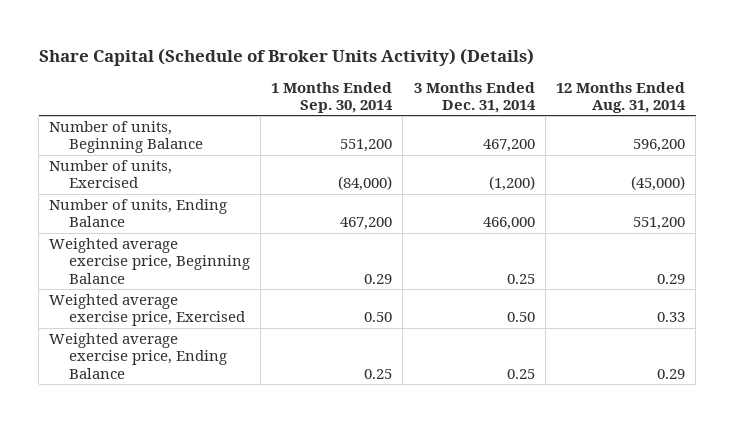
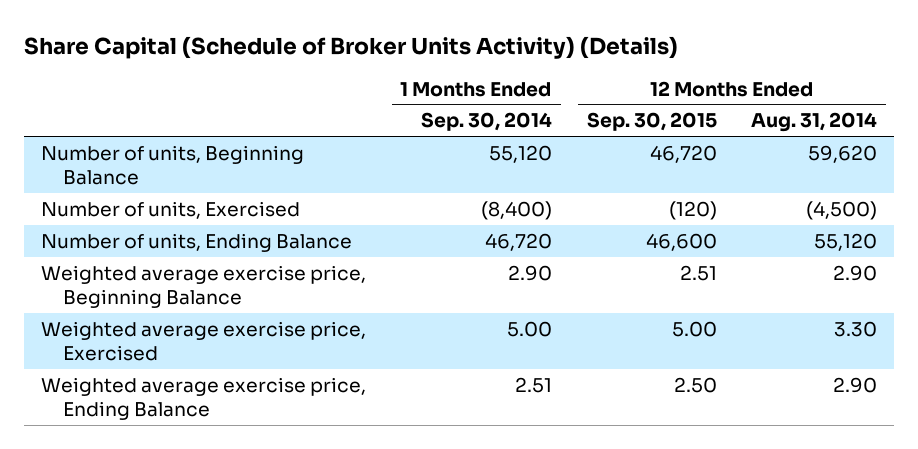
[413,81,536,113] 3 Months Ended Dec. 31, 2014 -> none
none -> [586,112,717,132] Sep. 30, 2015
[340,139,393,153] 551,200 -> [488,144,552,163] 55,120
[633,139,686,153] 596,200 -> [808,144,878,163] 59,620
[338,176,393,192] (84,000) -> [480,200,552,220] (8,400)
[631,176,686,192] (45,000) -> [806,200,878,220] (4,500)
[340,217,393,231] 467,200 -> [484,232,552,251] 46,720
[633,217,686,231] 551,200 -> [814,232,878,251] 55,120
[364,273,393,284] 0.29 -> [507,264,552,281] 2.90
[657,273,686,284] 0.29 -> [833,264,878,281] 2.90
[364,312,393,323] 0.50 -> [506,320,552,337] 5.00
[657,312,686,323] 0.33 -> [834,320,878,337] 3.30
[364,368,393,379] 0.25 -> [514,376,552,393] 2.51
[657,368,686,379] 0.29 -> [833,376,878,393] 2.90

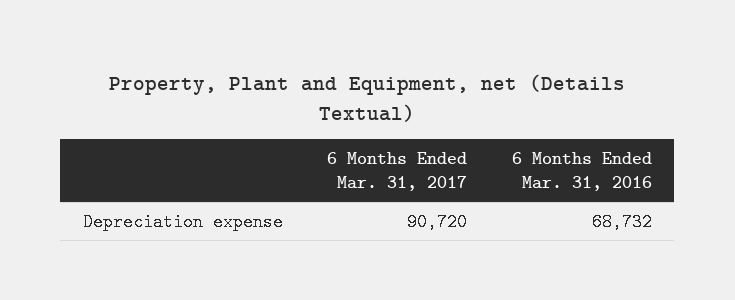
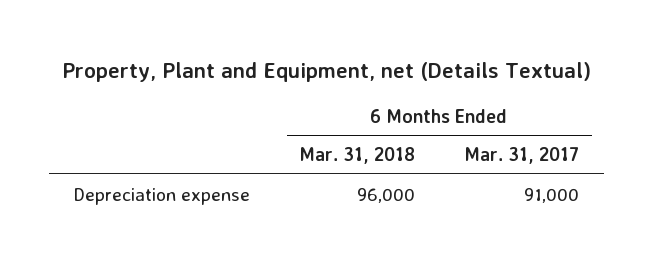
[511,151,652,192] 6 Months Ended Mar. 31, 2016 -> none
none -> [299,147,416,165] Mar. 31, 2018
[407,212,468,231] 90,720 -> [524,187,580,203] 91,000

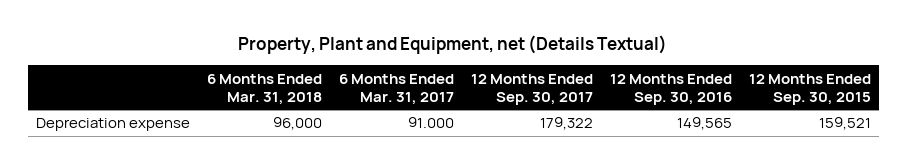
none -> [470,73,593,105] 12 Months Ended Sep. 30, 2017
none -> [609,73,732,105] 12 Months Ended Sep. 30, 2016
none -> [748,73,871,105] 12 Months Ended Sep. 30, 2015
[524,187,580,203] 91,000 -> [407,117,454,129] 91.000

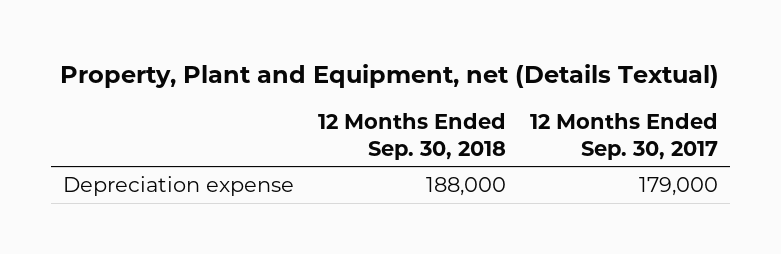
[206,73,322,105] 6 Months Ended Mar. 31, 2018 -> none
[338,73,454,105] 6 Months Ended Mar. 31, 2017 -> none
[609,73,732,105] 12 Months Ended Sep. 30, 2016 -> none
[748,73,871,105] 12 Months Ended Sep. 30, 2015 -> none
none -> [317,112,506,160] 12 Months Ended Sep. 30, 2018
[539,117,593,131] 179,322 -> [638,177,718,197] 179,000

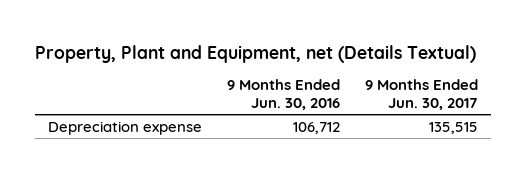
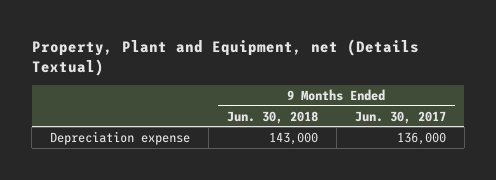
[227,79,341,111] 9 Months Ended Jun. 30, 2016 -> none
none -> [226,110,318,124] Jun. 30, 2018
[429,121,479,134] 135,515 -> [396,131,446,145] 136,000

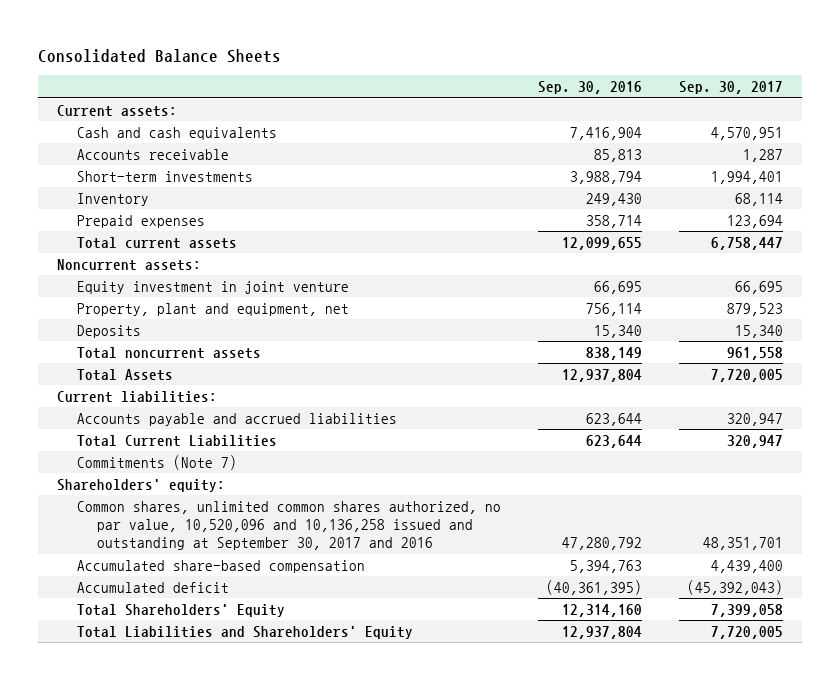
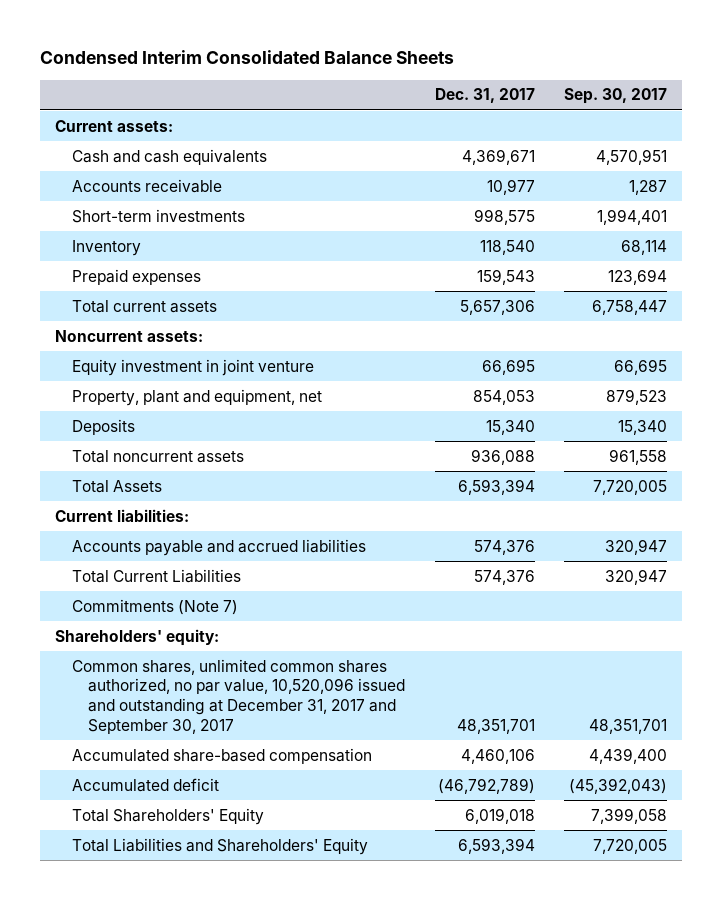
[37,48,281,63] Consolidated Balance Sheets -> [40,50,455,65] Condensed Interim Consolidated Balance Sheets
[537,81,642,95] Sep. 30, 2016 -> none
none -> [434,88,535,104] Dec. 31, 2017
[76,500,501,551] Common shares, unlimited common shares authorized, no par value, 10,520,096 and 10,136,258 issued and outstanding at September 30, 2017 and 2016 -> [71,658,405,734] Common shares, unlimited common shares authorized, no par value, 10,520,096 issued and outstanding at December 31, 2017 and September 30, 2017

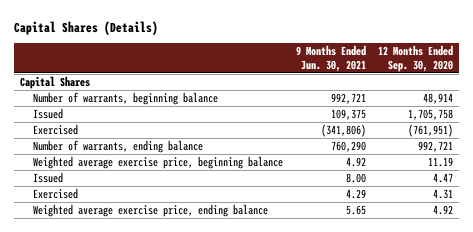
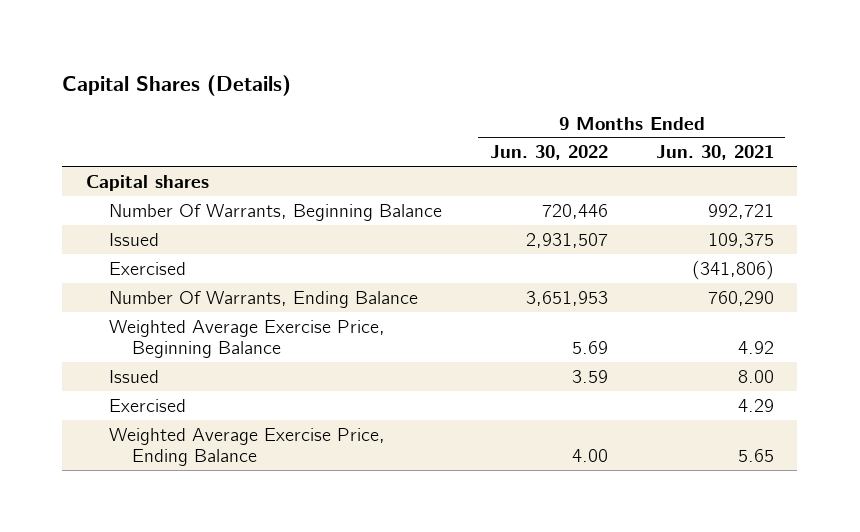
[377,45,453,72] 12 Months Ended Sep. 30, 2020 -> none
none -> [489,145,608,161] Jun. 30, 2022
[20,76,91,90] Capital Shares -> [86,174,210,191] Capital shares
[33,92,219,106] Number of warrants, beginning balance -> [108,203,442,221] Number Of Warrants, Beginning Balance
[33,140,204,154] Number of warrants, ending balance -> [108,290,418,308] Number Of Warrants, Ending Balance
[33,156,284,170] Weighted average exercise price, beginning balance -> [108,319,385,359] Weighted Average Exercise Price, Beginning Balance
[33,204,269,218] Weighted average exercise price, ending balance -> [108,427,385,467] Weighted Average Exercise Price, Ending Balance

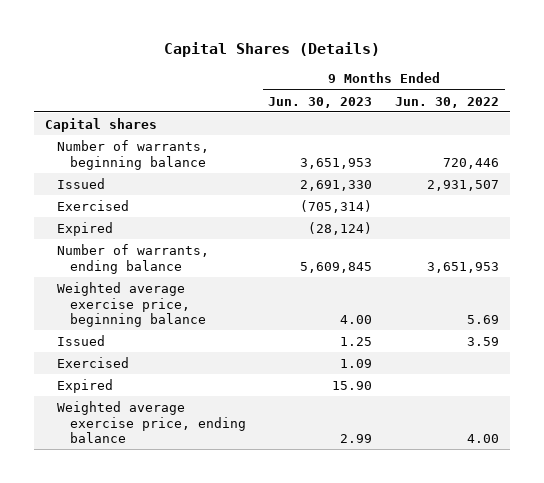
[655,145,774,161] Jun. 30, 2021 -> none
none -> [268,96,373,108] Jun. 30, 2023
[108,203,442,221] Number Of Warrants, Beginning Balance -> [57,139,210,170] Number of warrants, beginning balance
none -> [57,221,114,236] Expired
[108,290,418,308] Number Of Warrants, Ending Balance -> [57,243,210,274] Number of warrants, ending balance
[108,319,385,359] Weighted Average Exercise Price, Beginning Balance -> [57,281,206,328] Weighted average exercise price, beginning balance
none -> [57,378,114,393] Expired
[108,427,385,467] Weighted Average Exercise Price, Ending Balance -> [57,400,246,444] Weighted average exercise price, ending balance

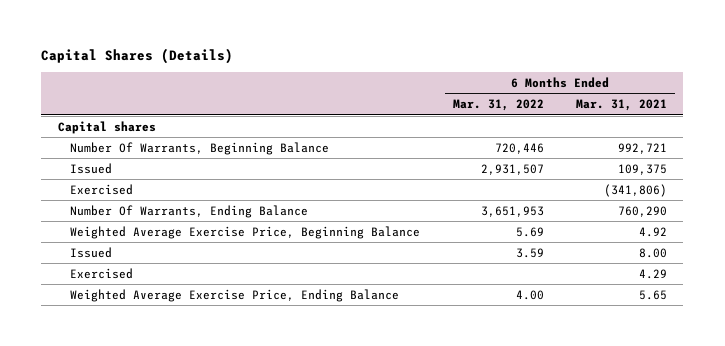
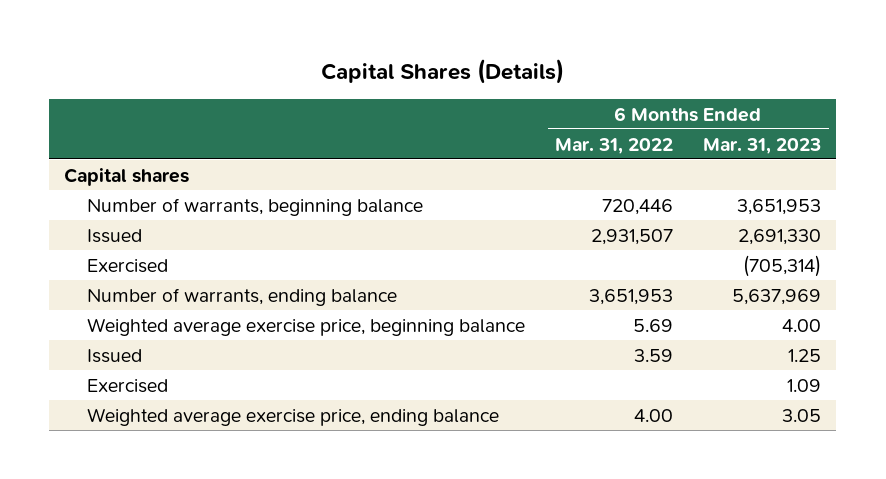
[576,99,668,112] Mar. 31, 2021 -> none
none -> [703,137,822,154] Mar. 31, 2023
[70,141,330,155] Number Of Warrants, Beginning Balance -> [87,197,424,216] Number of warrants, beginning balance
[70,204,309,218] Number Of Warrants, Ending Balance -> [87,287,398,306] Number of warrants, ending balance
[70,225,421,239] Weighted Average Exercise Price, Beginning Balance -> [87,317,526,336] Weighted average exercise price, beginning balance
[70,288,400,302] Weighted Average Exercise Price, Ending Balance -> [87,407,500,426] Weighted average exercise price, ending balance

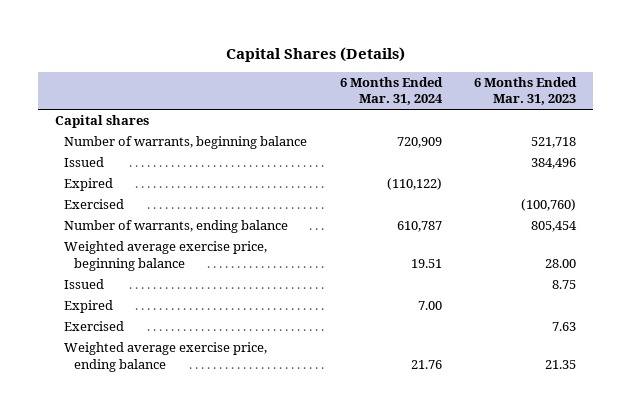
[555,137,674,154] Mar. 31, 2022 -> none
none -> [339,76,443,106] 6 Months Ended Mar. 31, 2024
[737,198,822,215] 3,651,953 -> [531,137,577,149] 521,718
[738,228,822,245] 2,691,330 -> [531,158,577,170] 384,496
none -> [64,178,114,192] Expired
[743,254,822,277] (705,314) -> [521,199,577,212] (100,760)
[732,288,822,305] 5,637,969 -> [531,221,578,233] 805,454
[782,318,822,332] 4.00 -> [545,258,577,268] 28.00
[788,348,822,362] 1.25 -> [552,280,577,290] 8.75
none -> [64,300,114,314] Expired
[787,378,822,392] 1.09 -> [552,322,577,332] 7.63
[782,408,822,422] 3.05 -> [545,359,577,369] 21.35

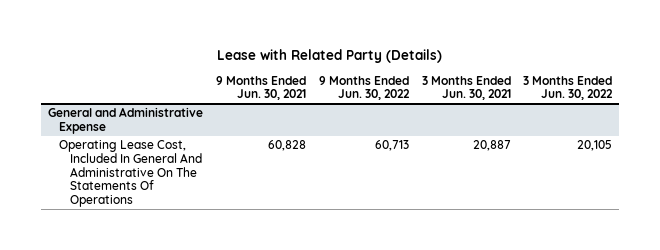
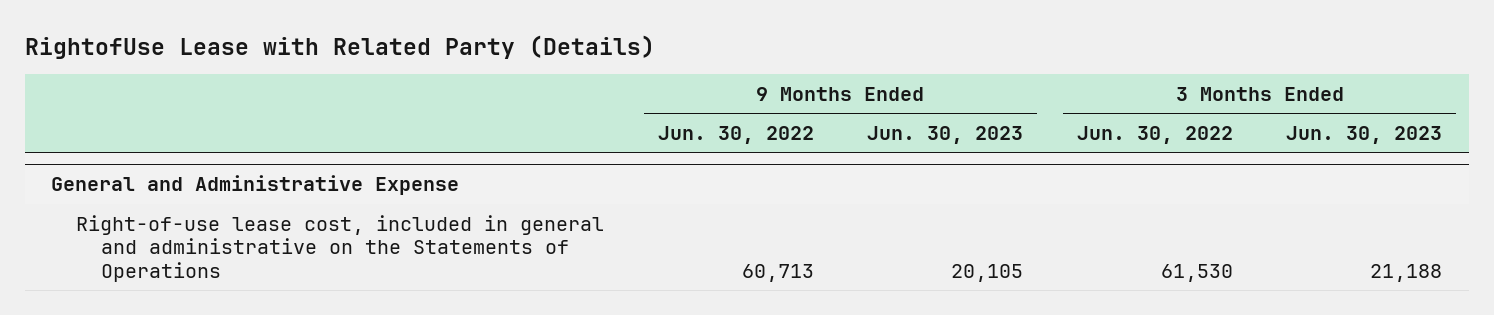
[217,48,443,63] Lease with Related Party (Details) -> [24,34,655,59] RightofUse Lease with Related Party (Details)
[215,75,306,101] 9 Months Ended Jun. 30, 2021 -> none
[421,75,511,101] 3 Months Ended Jun. 30, 2021 -> none
none -> [867,126,1024,145] Jun. 30, 2023
none -> [1286,126,1443,145] Jun. 30, 2023
[59,140,203,207] Operating Lease Cost, Included In General And Administrative On The Statements Of Operations -> [75,214,604,282] Right-of-use lease cost, included in general and administrative on the Statements of Operations
[577,140,613,152] 20,105 -> [1160,263,1233,282] 61,530

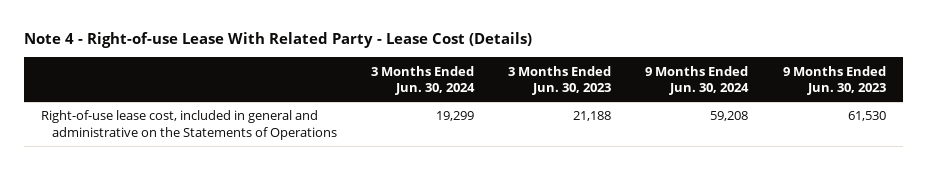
[24,34,655,59] RightofUse Lease with Related Party (Details) -> [24,32,533,49] Note 4 - Right-of-use Lease With Related Party - Lease Cost (Details)
[657,126,814,145] Jun. 30, 2022 -> none
[1076,126,1233,145] Jun. 30, 2022 -> none
none -> [370,65,475,96] 3 Months Ended Jun. 30, 2024
none -> [645,65,750,96] 9 Months Ended Jun. 30, 2024
[51,175,460,196] General and Administrative Expense -> none
[951,263,1024,282] 20,105 -> [847,111,886,122] 61,530

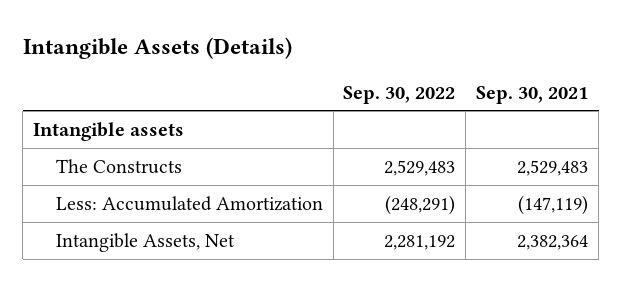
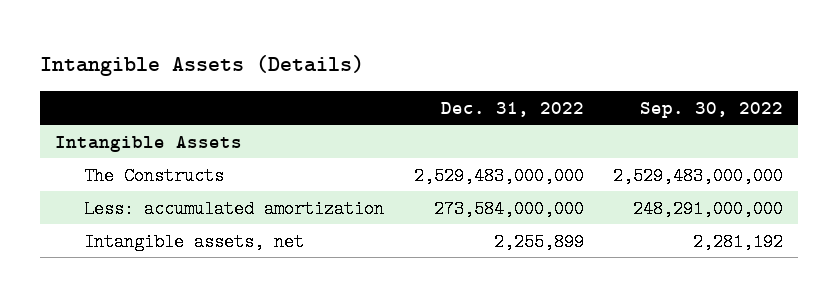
[476,85,589,104] Sep. 30, 2021 -> none
none -> [440,101,584,117] Dec. 31, 2022
[33,121,185,141] Intangible assets -> [55,135,243,152] Intangible Assets
[384,159,456,176] 2,529,483 -> [612,166,783,185] 2,529,483,000,000
[55,195,323,211] Less: Accumulated Amortization -> [84,199,385,218] Less: accumulated amortization
[385,194,456,215] (248,291) -> [632,199,783,218] 248,291,000,000
[55,232,235,252] Intangible Assets, Net -> [84,232,305,251] Intangible assets, net

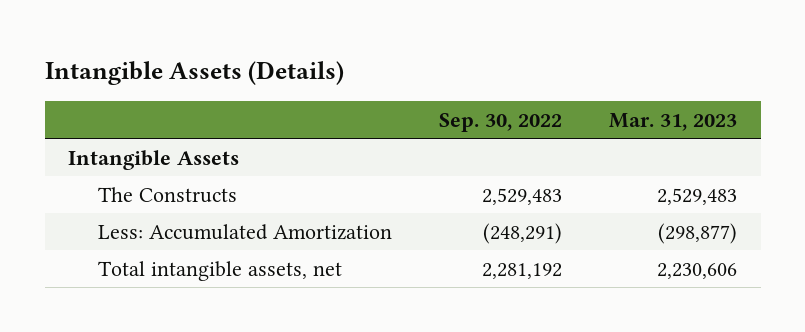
[440,101,584,117] Dec. 31, 2022 -> none
none -> [609,112,738,131] Mar. 31, 2023
[612,166,783,185] 2,529,483,000,000 -> [481,187,562,205] 2,529,483
[84,199,385,218] Less: accumulated amortization -> [97,223,392,240] Less: Accumulated Amortization
[632,199,783,218] 248,291,000,000 -> [482,222,562,244] (248,291)
[84,232,305,251] Intangible assets, net -> [97,260,342,281] Total intangible assets, net

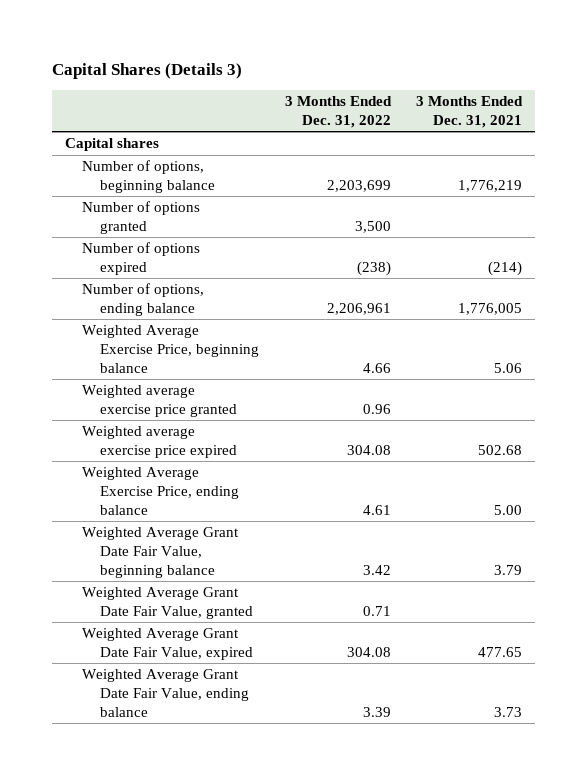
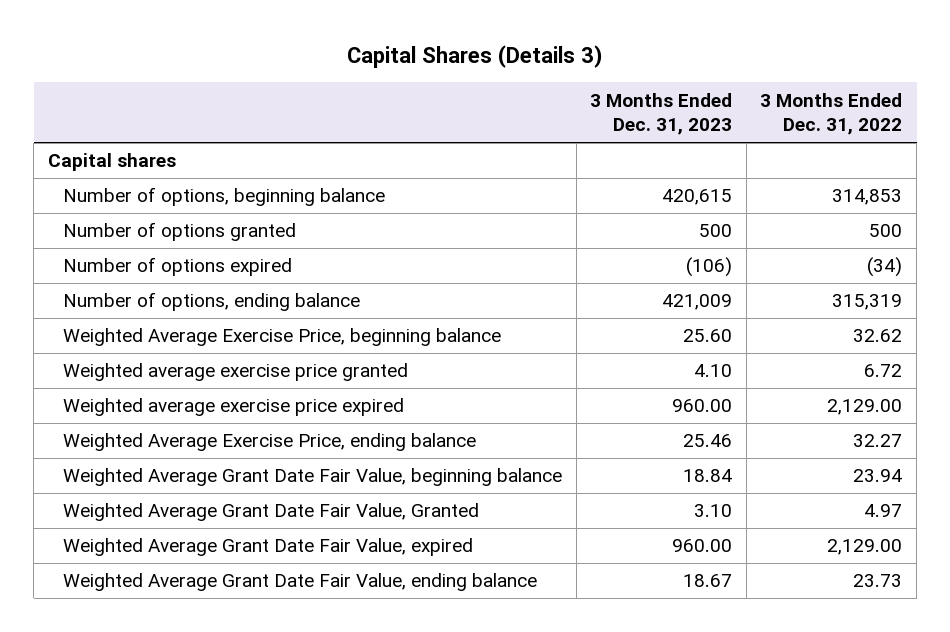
[416,96,524,128] 3 Months Ended Dec. 31, 2021 -> none
none -> [590,92,733,136] 3 Months Ended Dec. 31, 2023
[326,179,391,192] 2,203,699 -> [832,189,903,206] 314,853
[354,220,391,233] 3,500 -> [869,224,903,238] 500
[356,260,391,276] (238) -> [867,257,903,278] (34)
[326,302,391,315] 2,206,961 -> [832,294,903,311] 315,319
[362,362,391,373] 4.66 -> [853,329,903,343] 32.62
[362,403,391,414] 0.96 -> [864,364,903,378] 6.72
[346,444,391,455] 304.08 -> [827,399,903,416] 2,129.00
[362,504,391,515] 4.61 -> [853,434,903,448] 32.27
[362,564,391,575] 3.42 -> [853,469,903,483] 23.94
[82,587,254,619] Weighted Average Grant Date Fair Value, granted -> [63,503,480,522] Weighted Average Grant Date Fair Value, Granted
[362,605,391,616] 0.71 -> [864,504,903,518] 4.97
[346,646,391,657] 304.08 -> [827,539,903,556] 2,129.00
[362,706,391,717] 3.39 -> [853,574,903,588] 23.73

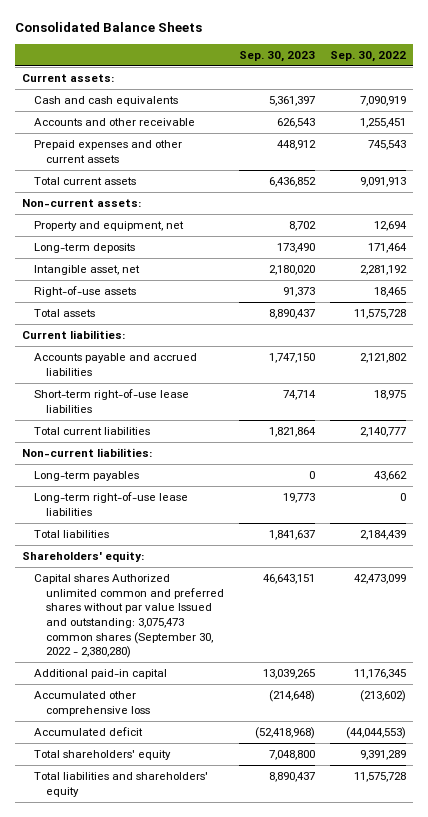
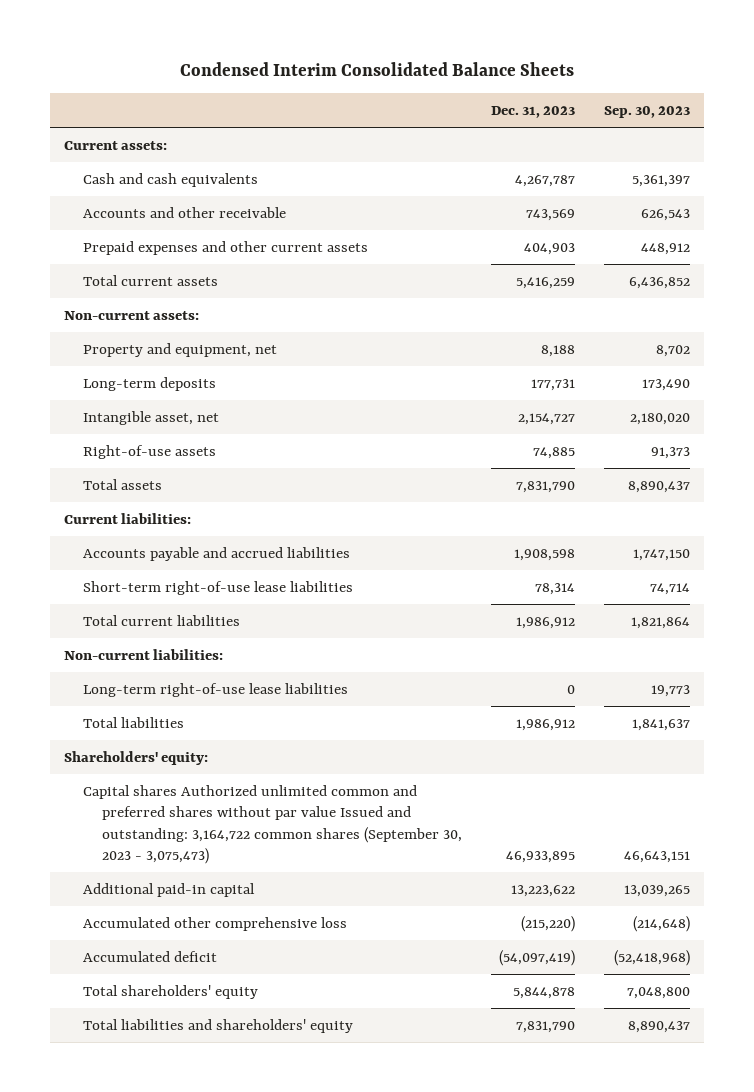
[14,22,202,33] Consolidated Balance Sheets -> [179,62,574,77] Condensed Interim Consolidated Balance Sheets
[329,50,406,62] Sep. 30, 2022 -> none
none -> [490,106,575,119] Dec. 31, 2023
[33,471,139,482] Long-term payables -> none
[33,574,224,659] Capital shares Authorized unlimited common and preferred shares without par value Issued and outstanding: 3,075,473 common shares (September 30, 2022 - 2,380,280) -> [83,784,463,865] Capital shares Authorized unlimited common and preferred shares without par value Issued and outstanding: 3,164,722 common shares (September 30, 2023 - 3,075,473)

